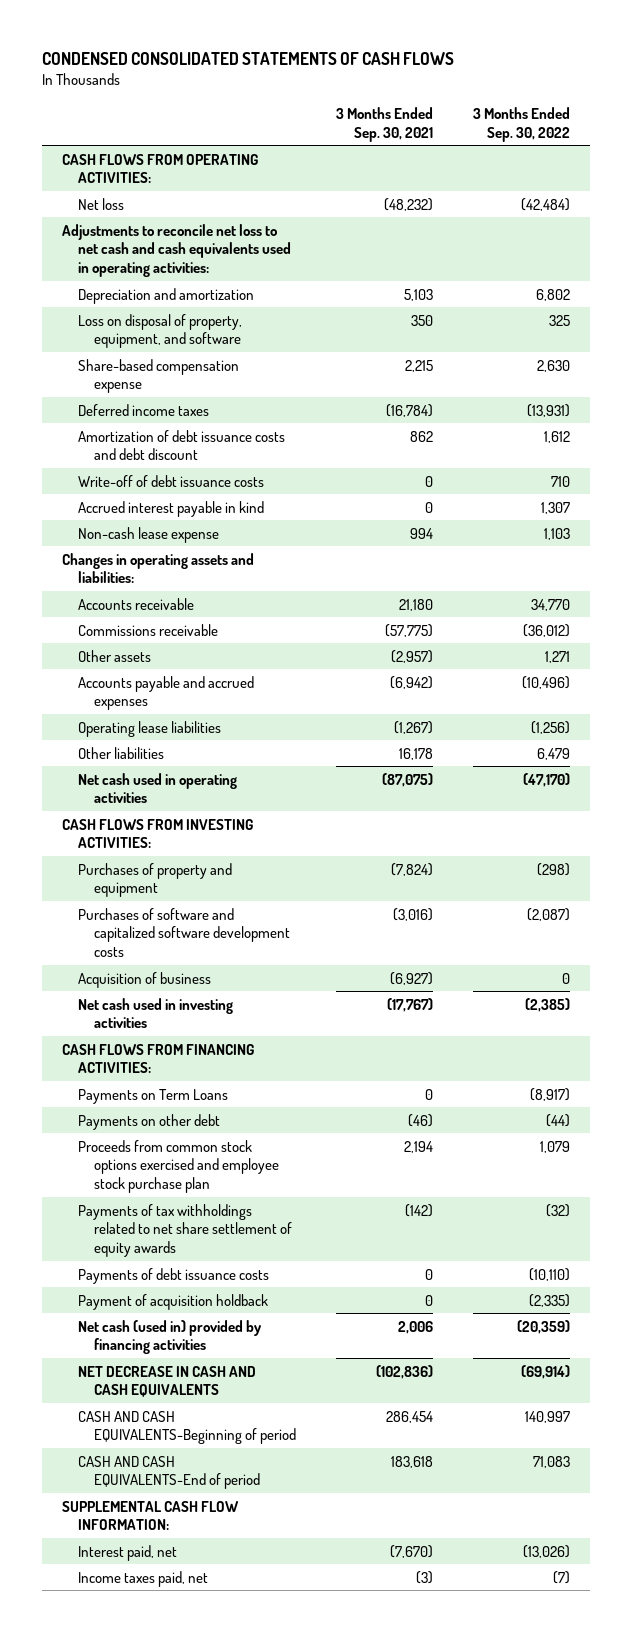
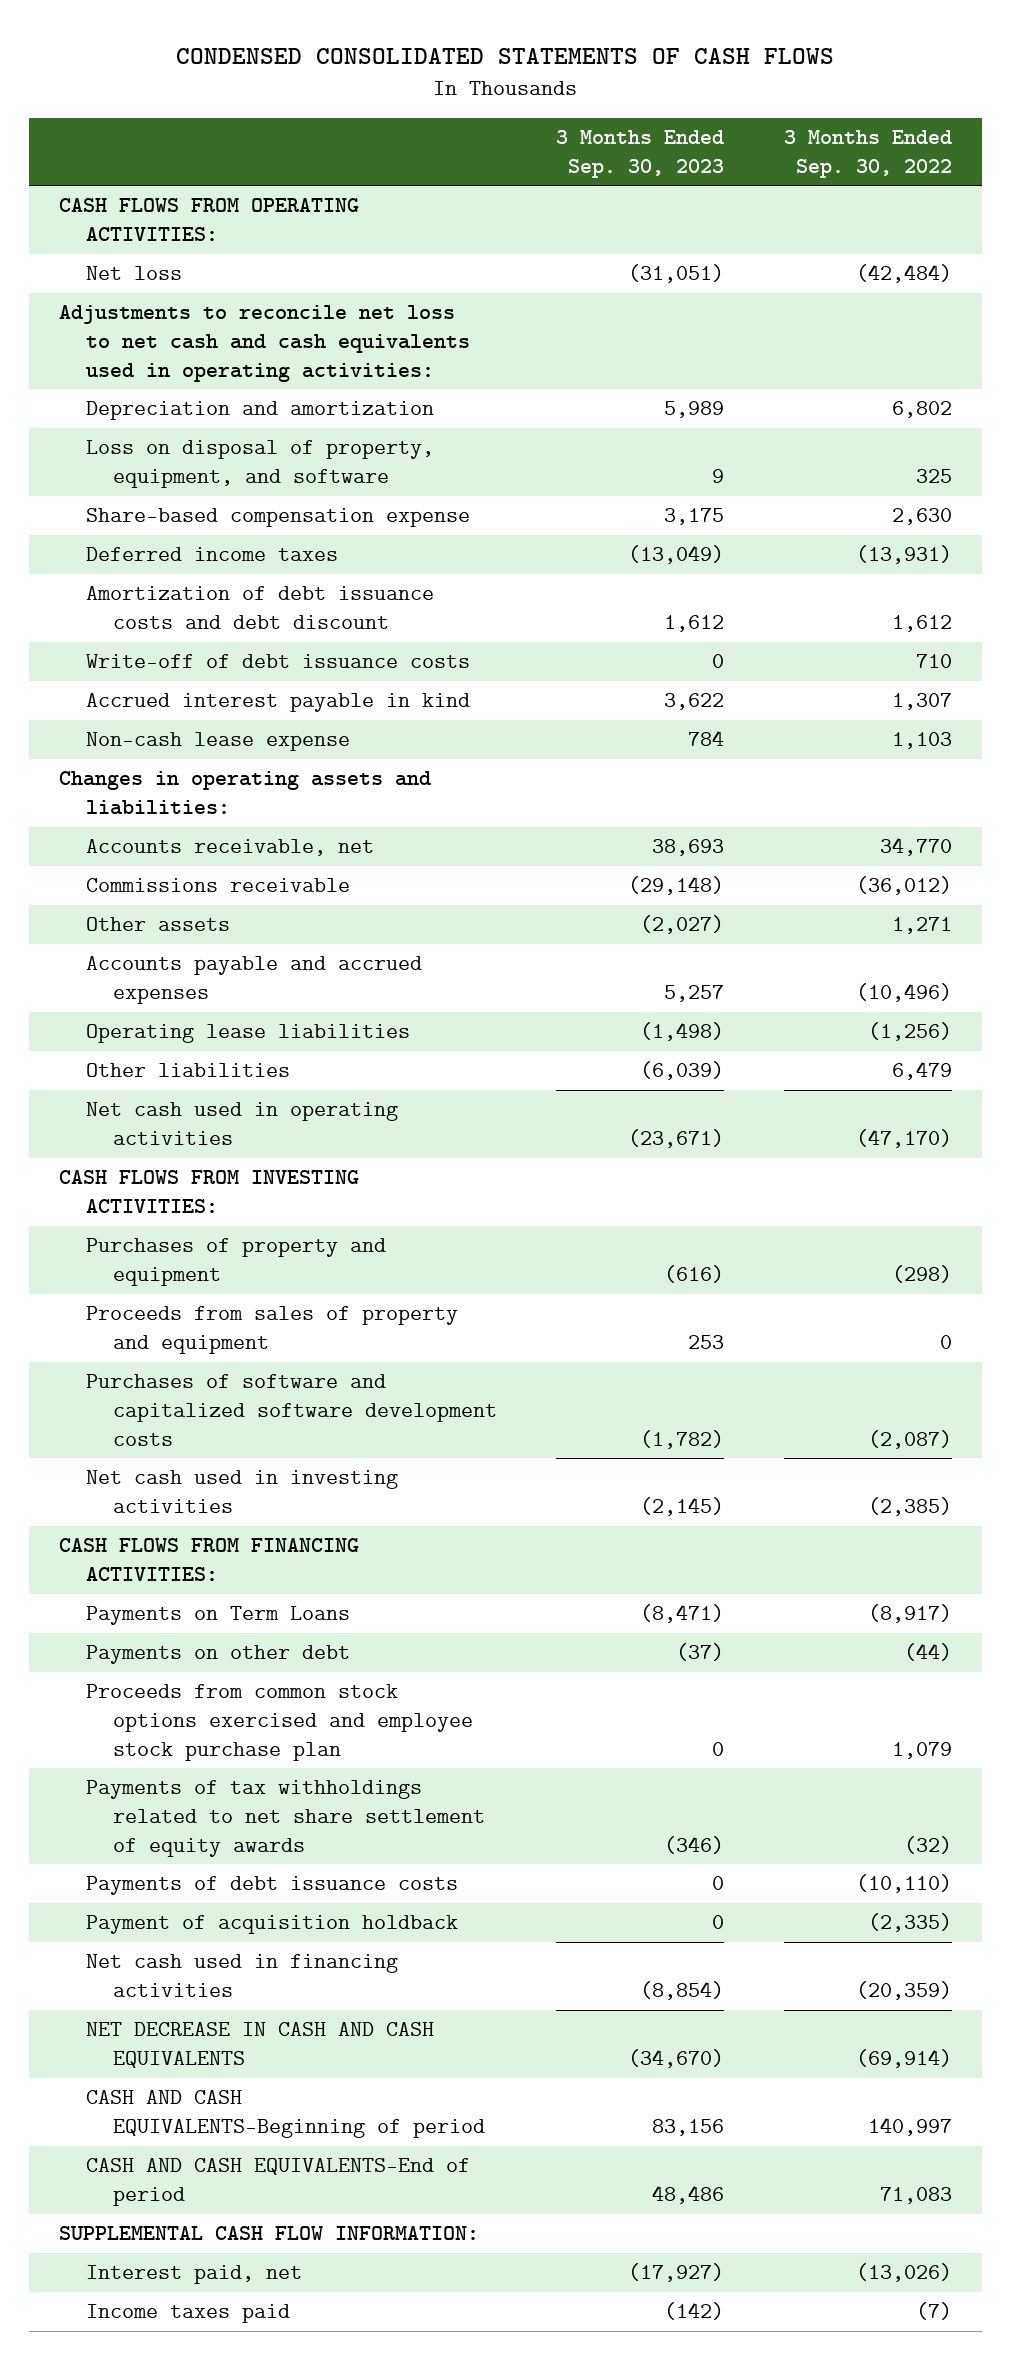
[335,106,433,142] 3 Months Ended Sep. 30, 2021 -> none
none -> [556,130,725,178] 3 Months Ended Sep. 30, 2023
[78,597,195,610] Accounts receivable -> [85,839,374,857] Accounts receivable, net
none -> [85,1306,458,1355] Proceeds from sales of property and equipment
[78,971,212,988] Acquisition of business -> none
[78,1319,263,1355] Net cash (used in) provided by financing activities -> [85,1954,398,1998] Net cash used in financing activities
[78,1570,209,1587] Income taxes paid, net -> [85,2304,290,2324] Income taxes paid

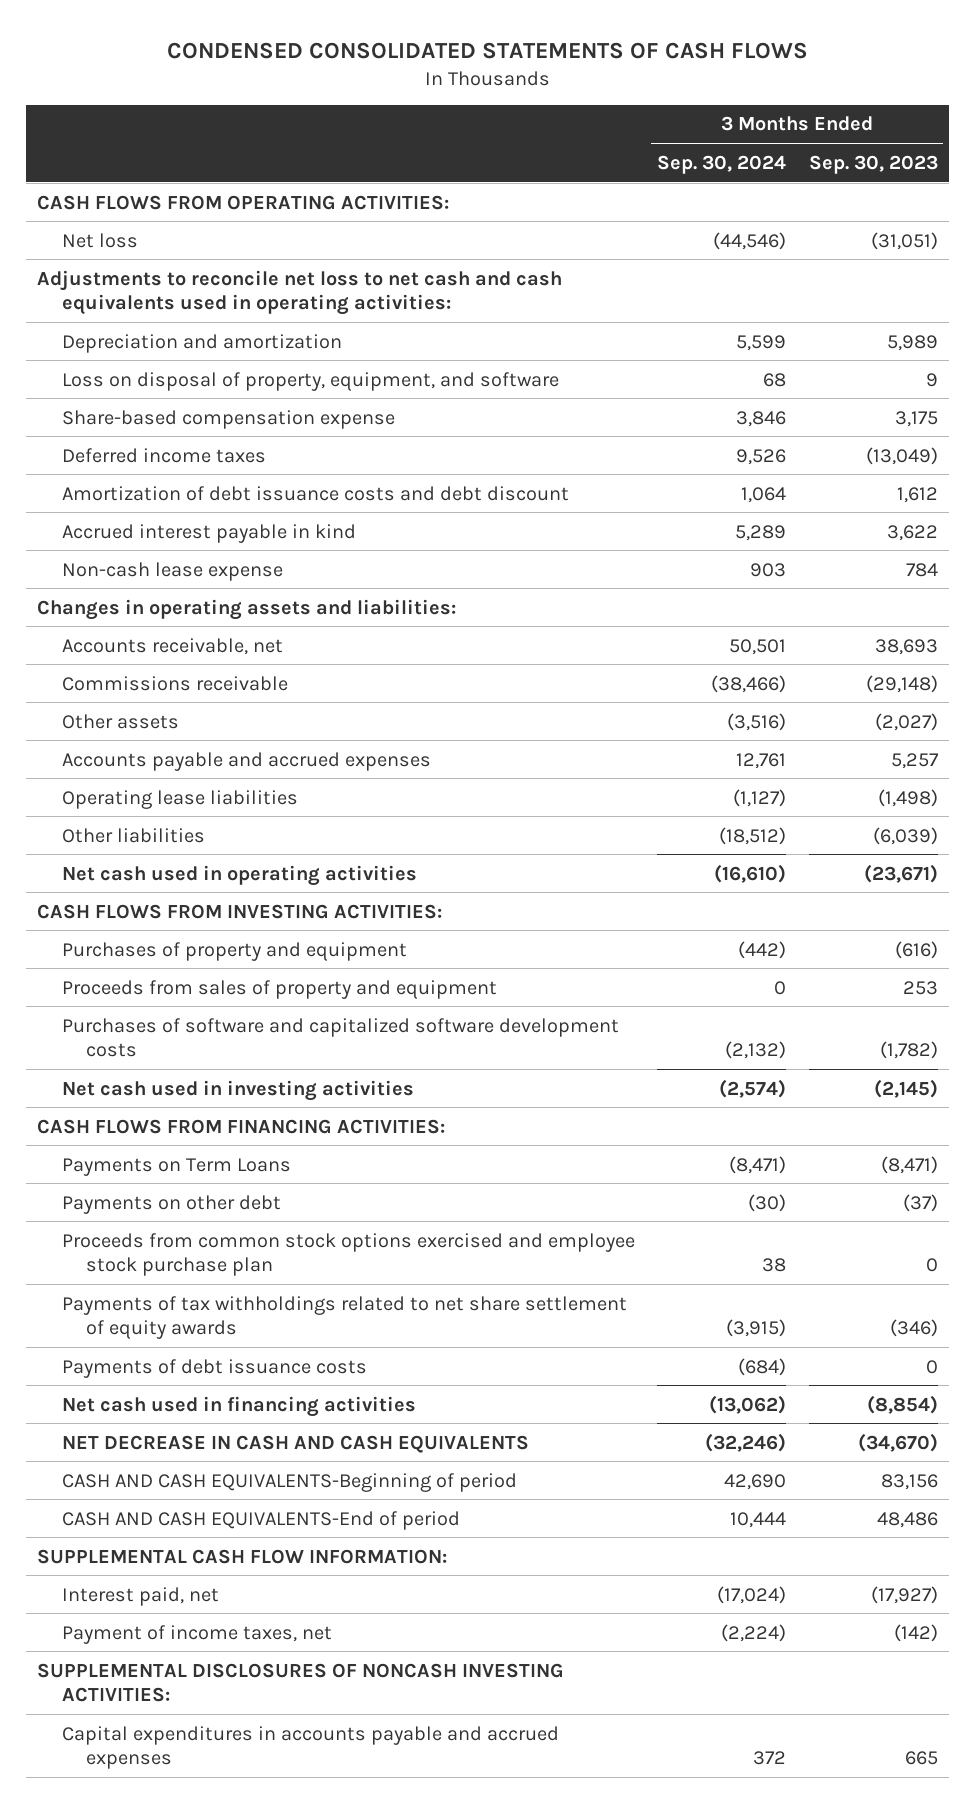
[783,130,952,178] 3 Months Ended Sep. 30, 2022 -> none
none -> [657,154,787,174] Sep. 30, 2024
[85,654,470,669] Write-off of debt issuance costs -> none
[85,1915,458,1935] Payment of acquisition holdback -> none
[85,2304,290,2324] Income taxes paid -> [61,1624,332,1644] Payment of income taxes, net
none -> [37,1662,565,1703] SUPPLEMENTAL DISCLOSURES OF NONCASH INVESTING ACTIVITIES:
none -> [61,1725,559,1770] Capital expenditures in accounts payable and accrued expenses

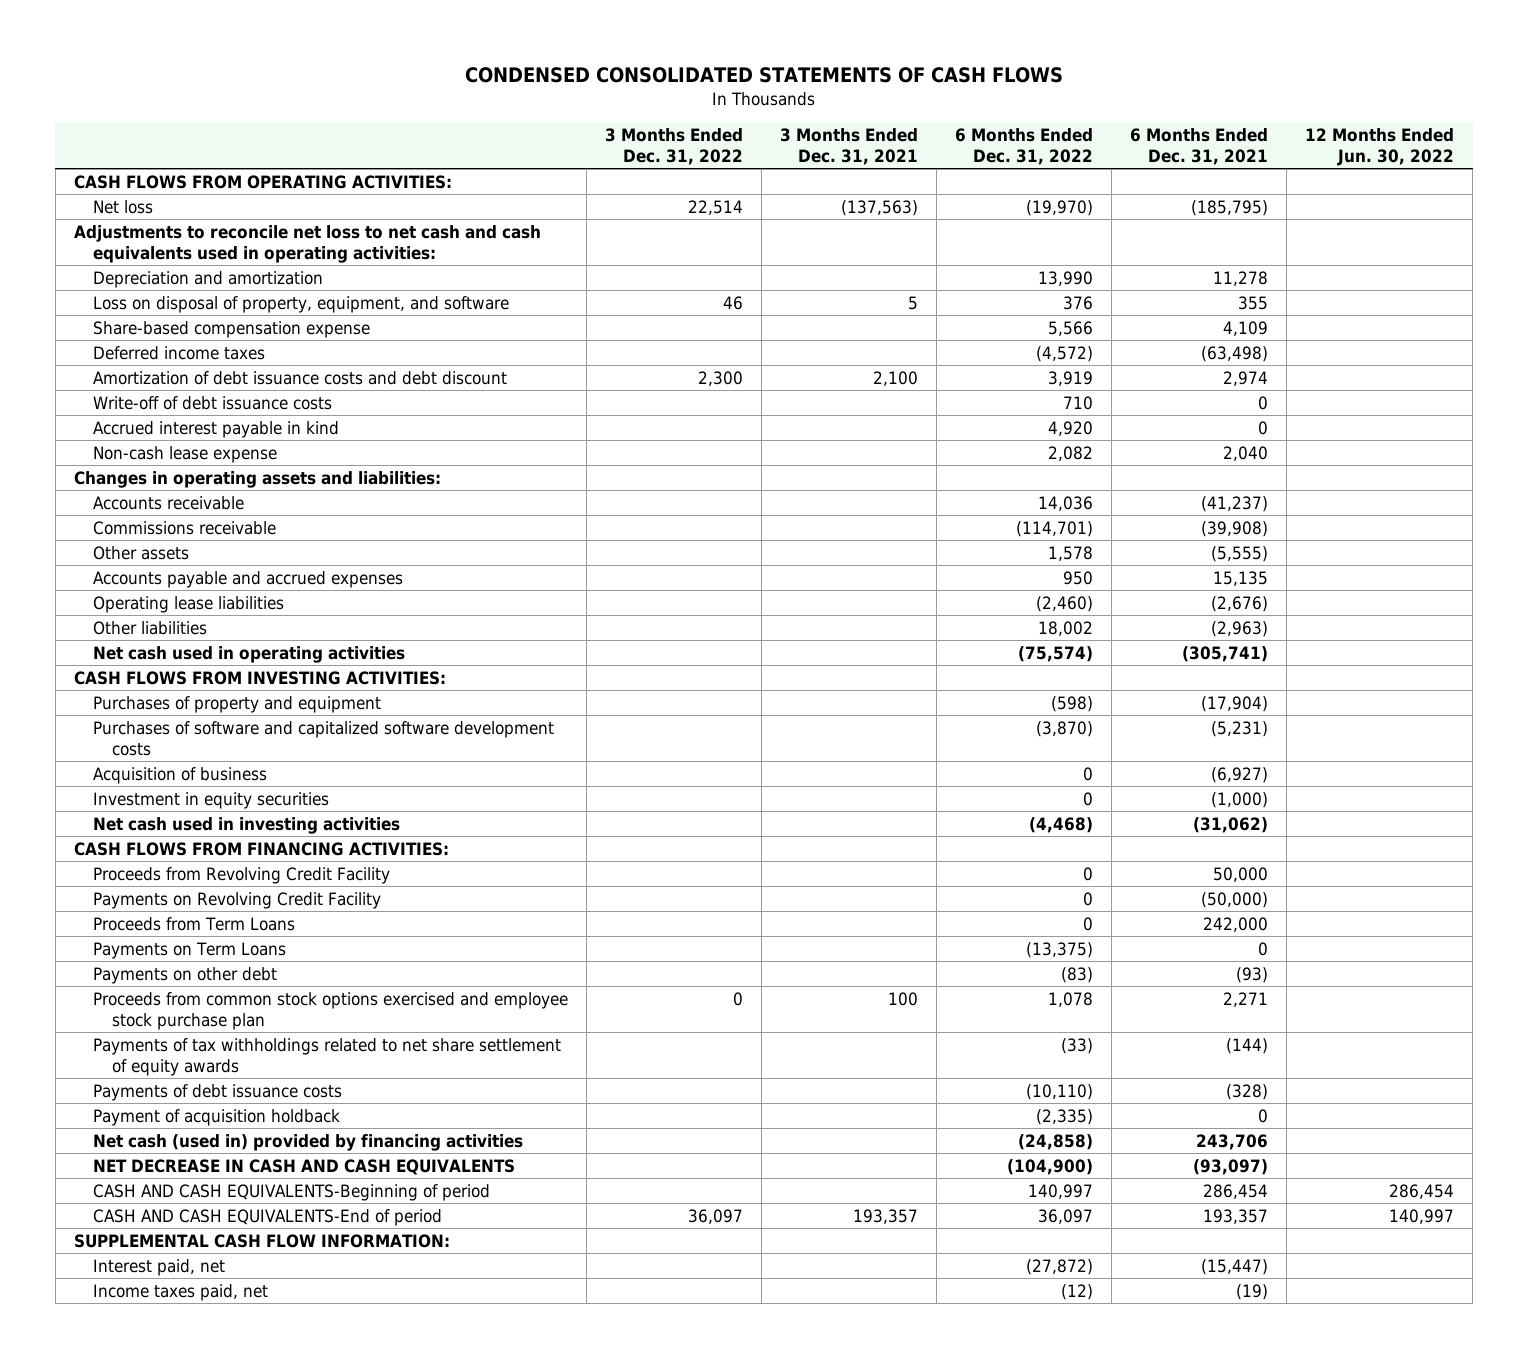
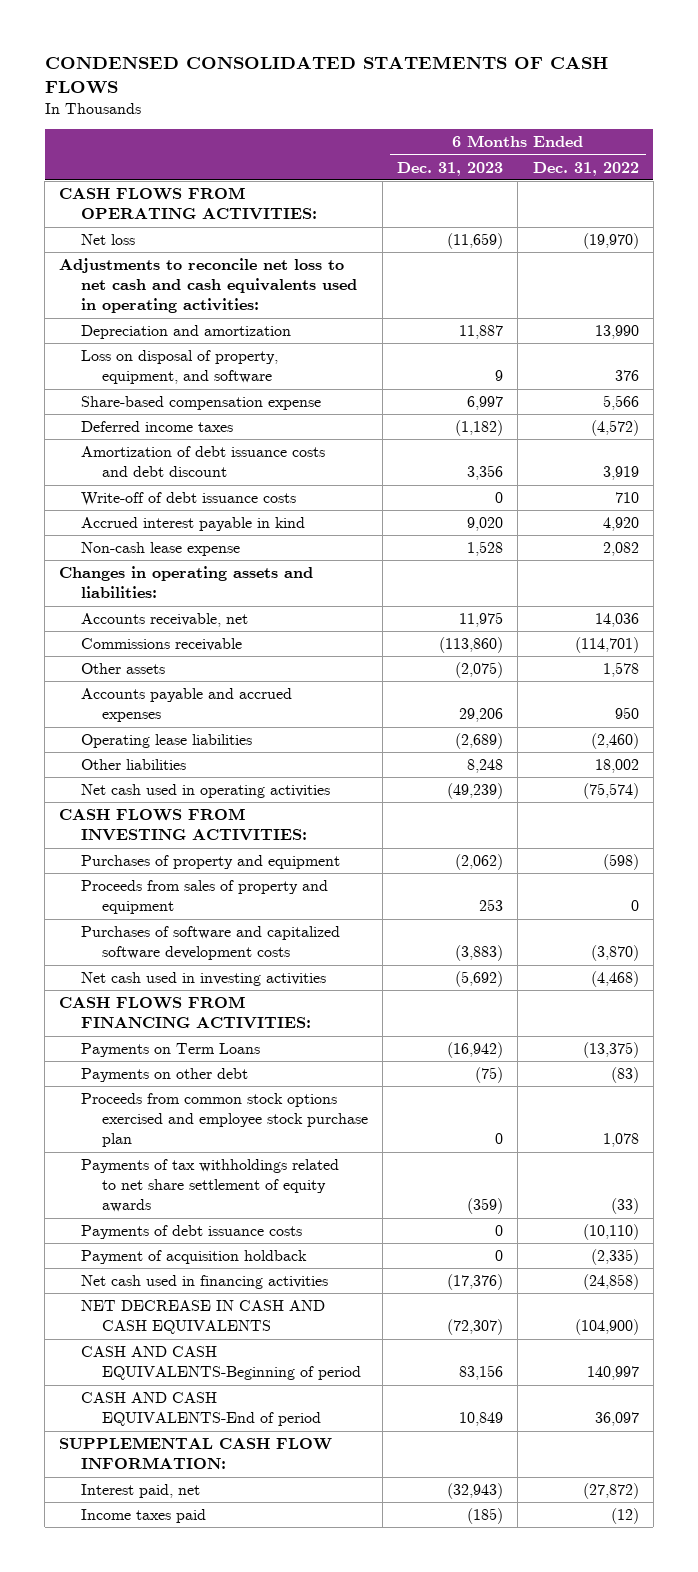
[605,127,744,165] 3 Months Ended Dec. 31, 2022 -> none
[780,127,919,165] 3 Months Ended Dec. 31, 2021 -> none
[1130,127,1269,165] 6 Months Ended Dec. 31, 2021 -> none
[1305,127,1455,166] 12 Months Ended Jun. 30, 2022 -> none
none -> [397,161,504,176] Dec. 31, 2023
[93,495,245,510] Accounts receivable -> [80,613,248,628] Accounts receivable, net
none -> [80,880,328,915] Proceeds from sales of property and equipment
[93,766,268,784] Acquisition of business -> none
[93,791,330,809] Investment in equity securities -> none
[93,866,391,884] Proceeds from Revolving Credit Facility -> none
[93,891,382,909] Payments on Revolving Credit Facility -> none
[93,916,296,931] Proceeds from Term Loans -> none
[93,1133,524,1151] Net cash (used in) provided by financing activities -> [80,1275,328,1290] Net cash used in financing activities
[93,1283,269,1301] Income taxes paid, net -> [80,1509,206,1524] Income taxes paid

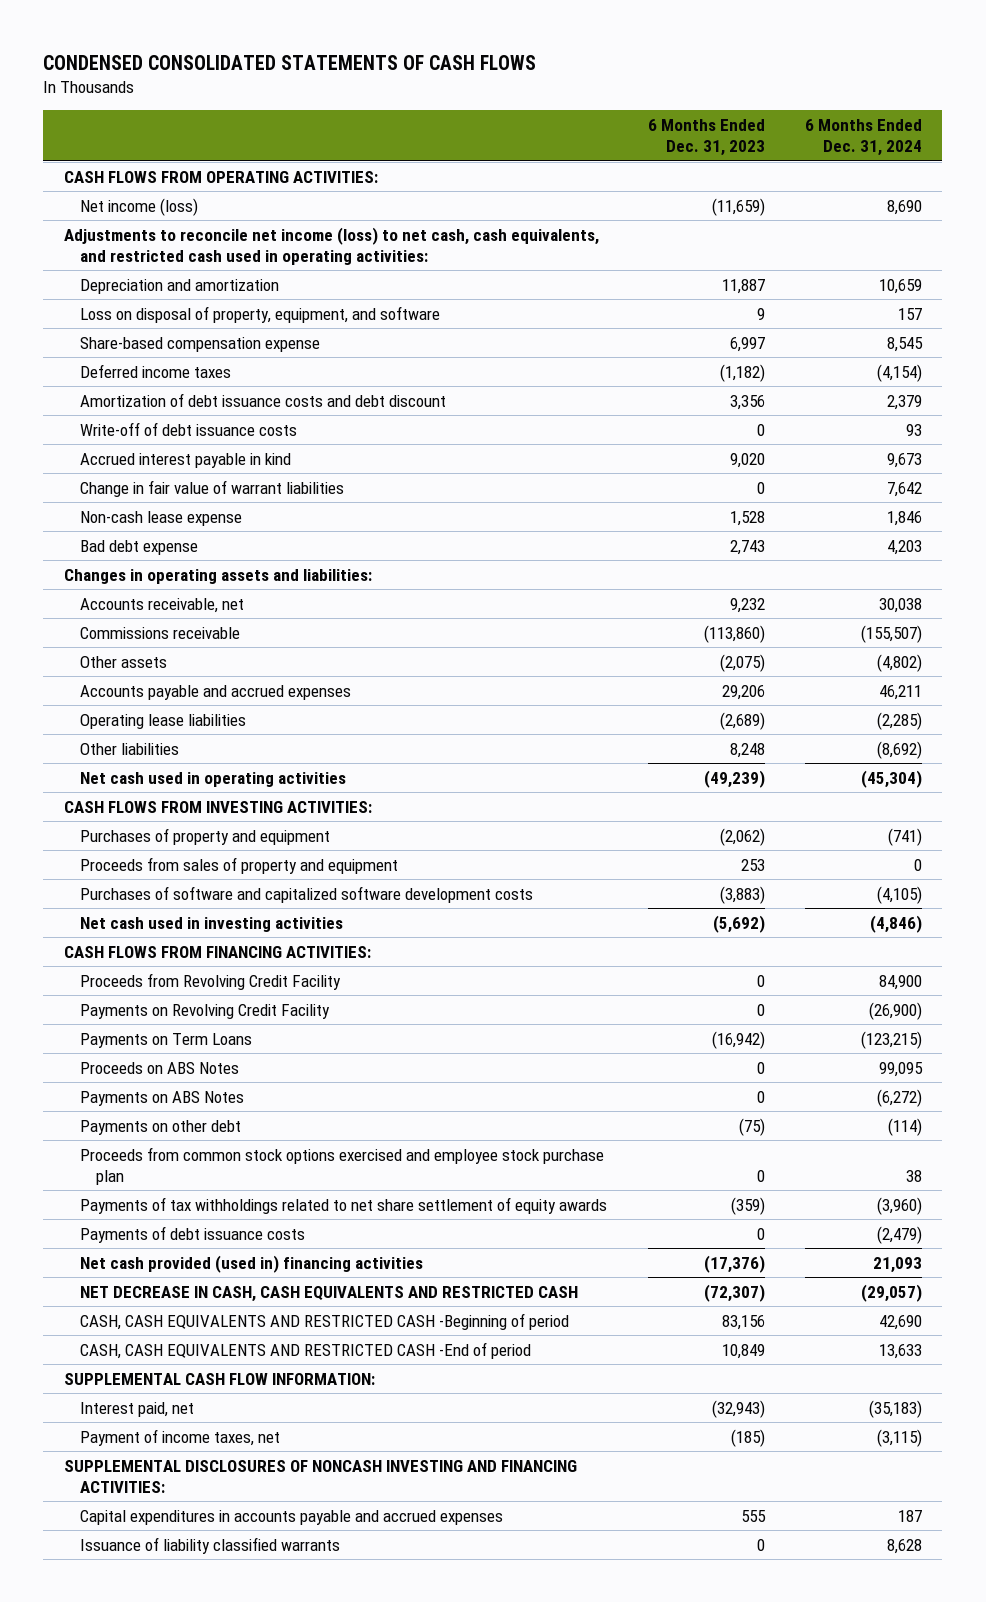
[532,161,639,176] Dec. 31, 2022 -> none
none -> [805,119,923,156] 6 Months Ended Dec. 31, 2024
[80,234,135,246] Net loss -> [80,197,199,216] Net income (loss)
[59,258,357,314] Adjustments to reconcile net loss to net cash and cash equivalents used in operating activities: -> [63,226,599,265] Adjustments to reconcile net income (loss) to net cash, cash equivalents, and restricted cash used in operating activities:
none -> [80,479,345,497] Change in fair value of warrant liabilities
none -> [80,539,199,555] Bad debt expense
[459,612,504,628] 11,975 -> [729,597,765,613] 9,232
none -> [80,972,342,990] Proceeds from Revolving Credit Facility
none -> [80,1003,331,1019] Payments on Revolving Credit Facility
none -> [80,1061,240,1074] Proceeds on ABS Notes
none -> [80,1090,245,1106] Payments on ABS Notes
[80,1250,307,1265] Payment of acquisition holdback -> none
[80,1275,328,1290] Net cash used in financing activities -> [80,1254,424,1273] Net cash provided (used in) financing activities
[80,1300,325,1335] NET DECREASE IN CASH AND CASH EQUIVALENTS -> [80,1285,579,1302] NET DECREASE IN CASH, CASH EQUIVALENTS AND RESTRICTED CASH
[80,1346,362,1381] CASH AND CASH EQUIVALENTS-Beginning of period -> [80,1312,570,1330] CASH, CASH EQUIVALENTS AND RESTRICTED CASH -Beginning of period
[80,1392,322,1427] CASH AND CASH EQUIVALENTS-End of period -> [80,1341,532,1359] CASH, CASH EQUIVALENTS AND RESTRICTED CASH -End of period
[80,1509,206,1524] Income taxes paid -> [80,1428,281,1446] Payment of income taxes, net
none -> [63,1459,577,1493] SUPPLEMENTAL DISCLOSURES OF NONCASH INVESTING AND FINANCING ACTIVITIES:
none -> [80,1509,504,1525] Capital expenditures in accounts payable and accrued expenses
none -> [80,1536,341,1554] Issuance of liability classified warrants

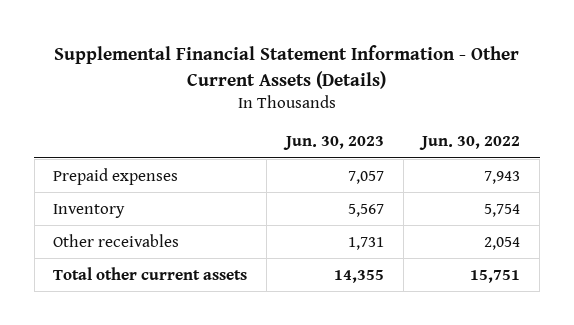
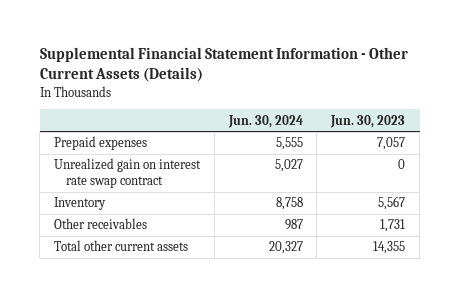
[419,136,521,151] Jun. 30, 2022 -> none
none -> [227,114,303,128] Jun. 30, 2024
none -> [53,158,201,189] Unrealized gain on interest rate swap contract

